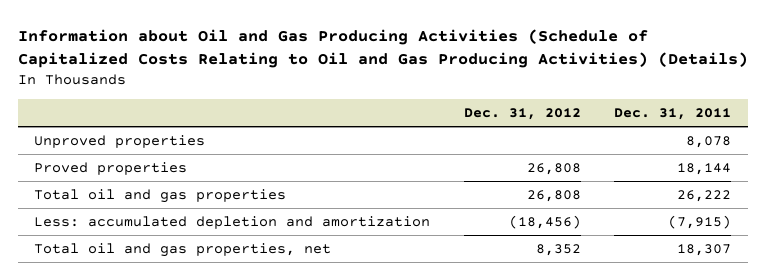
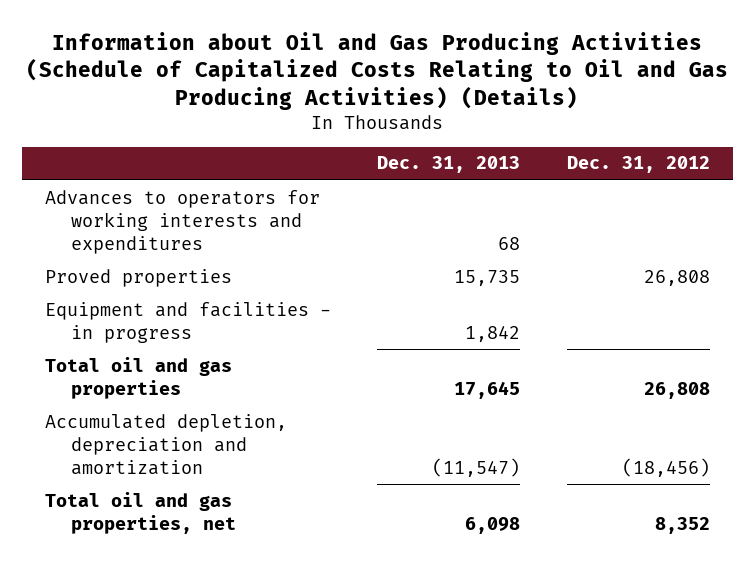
[614,107,732,120] Dec. 31, 2011 -> none
none -> [377,156,521,174] Dec. 31, 2013
[34,135,206,149] Unproved properties -> none
none -> [45,189,321,254] Advances to operators for working interests and expenditures
none -> [45,301,332,343] Equipment and facilities - in progress
[34,216,431,230] Less: accumulated depletion and amortization -> [45,413,288,475] Accumulated depletion, depreciation and amortization

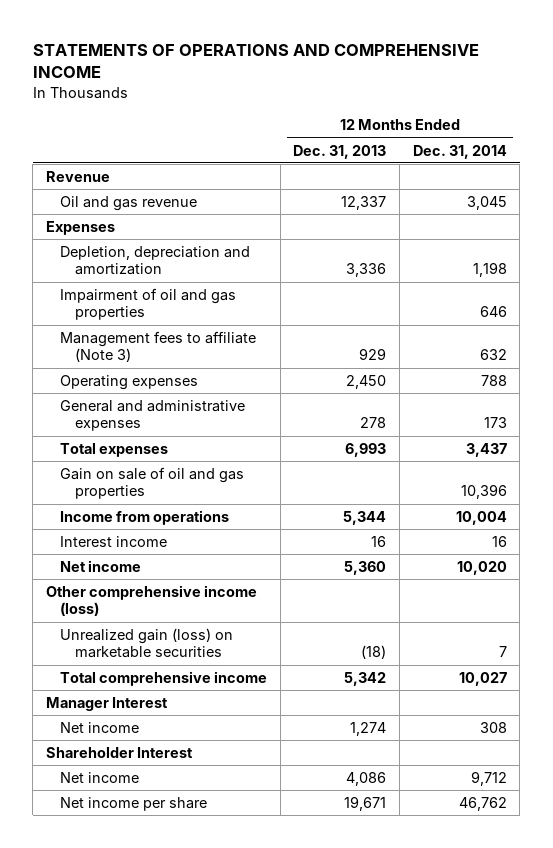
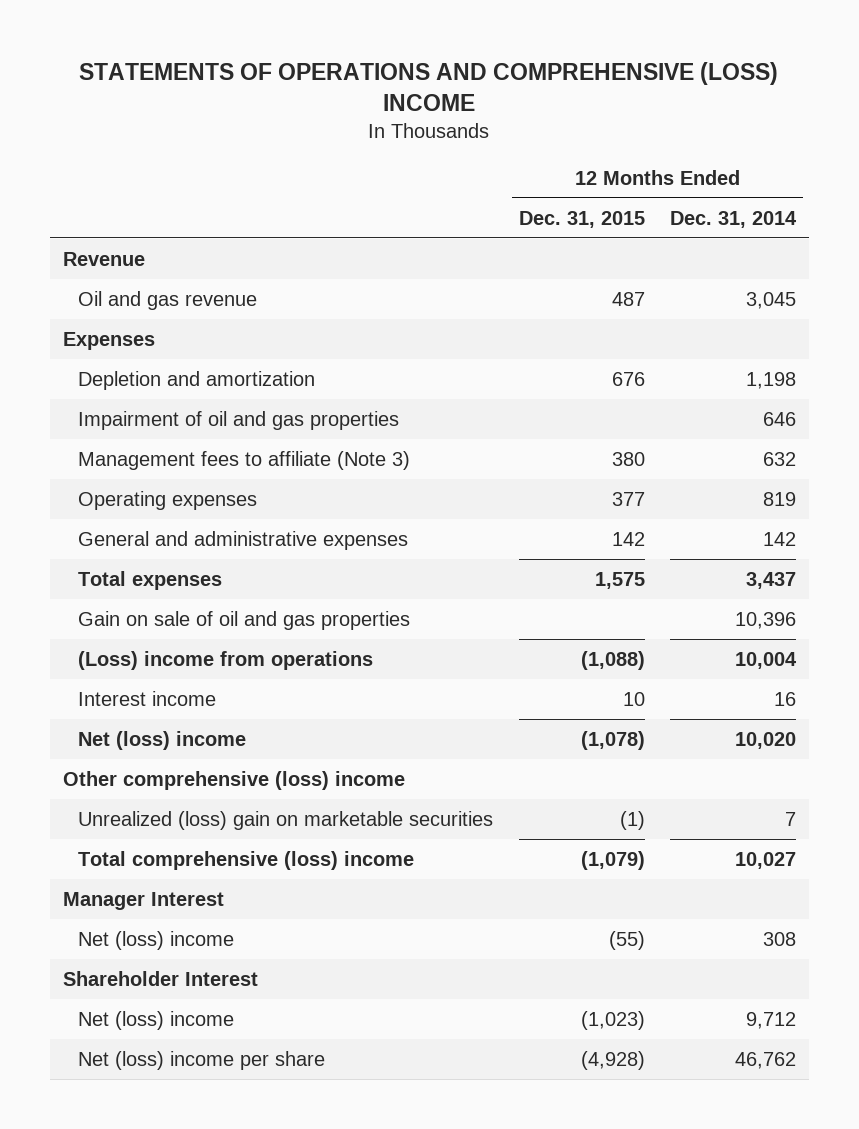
[32,43,479,79] STATEMENTS OF OPERATIONS AND COMPREHENSIVE INCOME -> [79,62,779,112] STATEMENTS OF OPERATIONS AND COMPREHENSIVE (LOSS) INCOME
[293,144,387,159] Dec. 31, 2013 -> none
none -> [518,210,645,228] Dec. 31, 2015
[60,245,251,276] Depletion, depreciation and amortization -> [77,370,315,390] Depletion and amortization
[480,374,507,386] 788 -> [763,491,797,506] 819
[483,417,507,429] 173 -> [763,531,797,546] 142
[60,509,230,525] Income from operations -> [77,650,373,670] (Loss) income from operations
[60,559,142,572] Net income -> [77,730,246,750] Net (loss) income
[46,584,258,617] Other comprehensive income (loss) -> [62,770,405,790] Other comprehensive (loss) income
[60,627,234,659] Unrealized gain (loss) on marketable securities -> [77,810,493,830] Unrealized (loss) gain on marketable securities
[60,670,268,686] Total comprehensive income -> [77,850,414,870] Total comprehensive (loss) income
[60,721,140,733] Net income -> [77,930,234,950] Net (loss) income
[60,771,140,783] Net income -> [77,1010,234,1030] Net (loss) income
[60,796,208,811] Net income per share -> [77,1050,325,1070] Net (loss) income per share

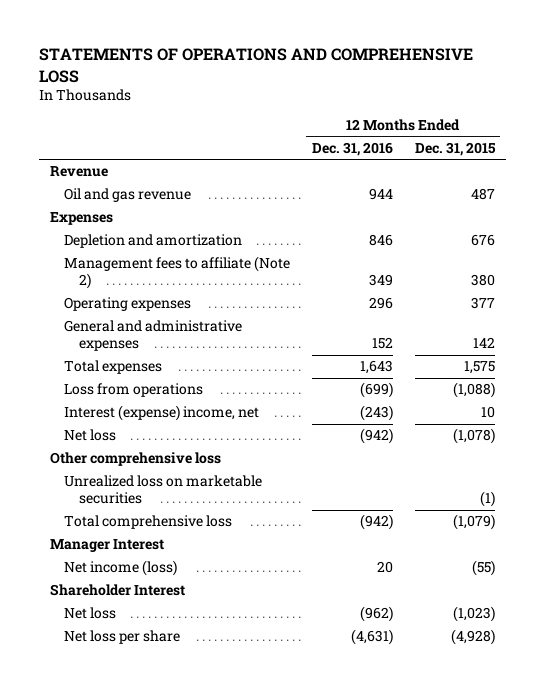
[79,62,779,112] STATEMENTS OF OPERATIONS AND COMPREHENSIVE (LOSS) INCOME -> [38,48,473,83] STATEMENTS OF OPERATIONS AND COMPREHENSIVE LOSS
[670,210,798,228] Dec. 31, 2014 -> none
none -> [311,141,393,156] Dec. 31, 2016
[77,410,399,430] Impairment of oil and gas properties -> none
[77,450,410,470] Management fees to affiliate (Note 3) -> [64,256,291,290] Management fees to affiliate (Note 2)
[77,610,410,630] Gain on sale of oil and gas properties -> none
[77,650,373,670] (Loss) income from operations -> [64,383,204,398] Loss from operations
[77,690,216,706] Interest income -> [64,405,260,422] Interest (expense) income, net
[77,730,246,750] Net (loss) income -> [64,429,117,442] Net loss
[62,770,405,790] Other comprehensive (loss) income -> [49,452,221,467] Other comprehensive loss
[77,810,493,830] Unrealized (loss) gain on marketable securities -> [64,475,263,505] Unrealized loss on marketable securities
[77,850,414,870] Total comprehensive (loss) income -> [64,515,233,530] Total comprehensive loss
[77,930,234,950] Net (loss) income -> [64,560,178,577] Net income (loss)
[77,1010,234,1030] Net (loss) income -> [64,607,117,620] Net loss
[77,1050,325,1070] Net (loss) income per share -> [64,630,181,645] Net loss per share

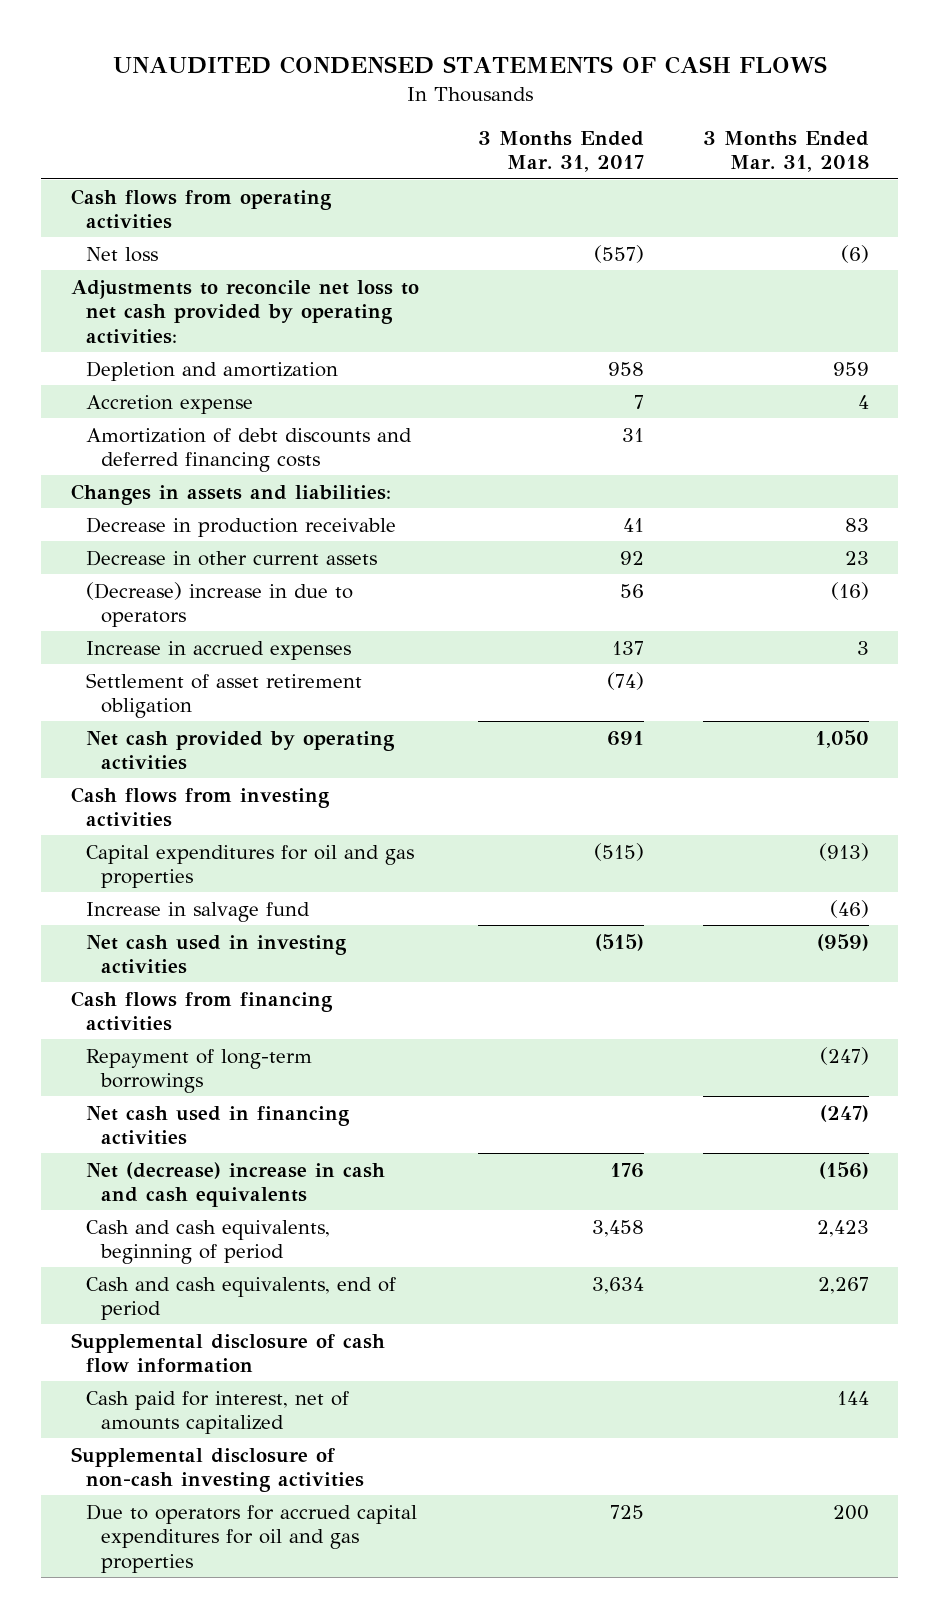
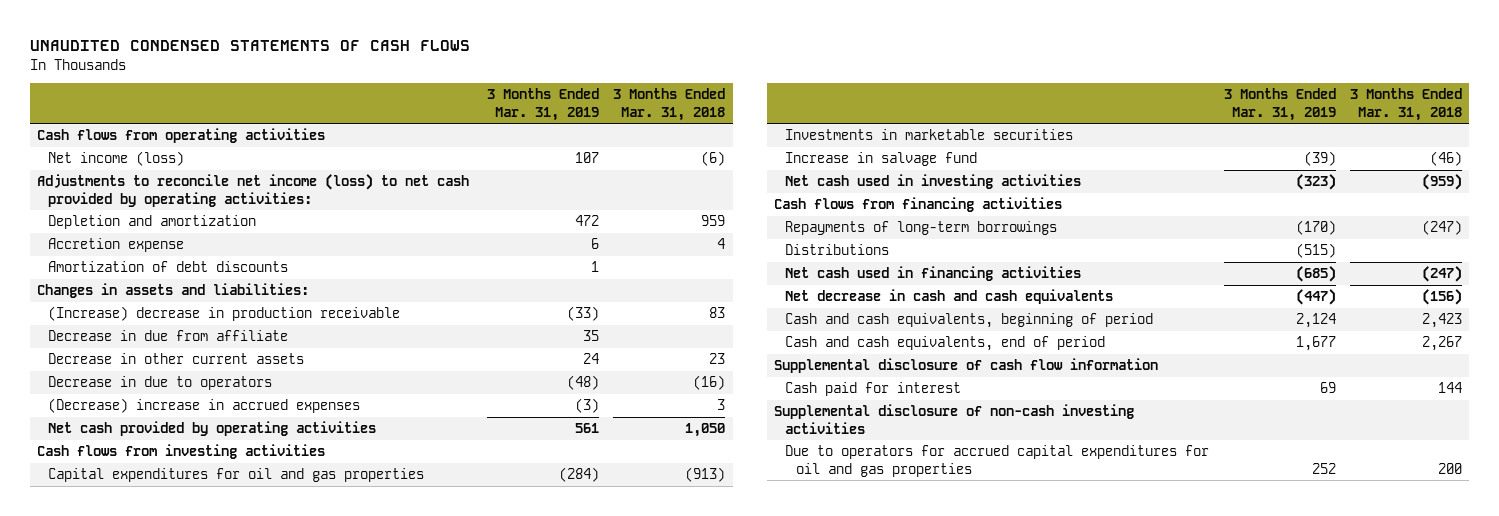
[477,130,644,173] 3 Months Ended Mar. 31, 2017 -> none
none -> [486,88,599,121] 3 Months Ended Mar. 31, 2019
[86,246,159,262] Net loss -> [48,151,185,167] Net income (loss)
[70,279,419,344] Adjustments to reconcile net loss to net cash provided by operating activities: -> [37,174,470,207] Adjustments to reconcile net income (loss) to net cash provided by operating activities:
[86,427,413,473] Amortization of debt discounts and deferred financing costs -> [48,261,289,273] Amortization of debt discounts
[86,516,397,537] Decrease in production receivable -> [48,306,401,322] (Increase) decrease in production receivable
none -> [48,330,289,342] Decrease in due from affiliate
[86,672,363,719] Settlement of asset retirement obligation -> none
[86,581,354,628] (Decrease) increase in due to operators -> [48,376,273,391] Decrease in due to operators
[86,640,352,660] Increase in accrued expenses -> [48,398,361,414] (Decrease) increase in accrued expenses
none -> [785,129,1074,141] Investments in marketable securities
[86,1048,313,1094] Repayment of long-term borrowings -> [785,221,1058,236] Repayments of long-term borrowings
none -> [785,244,890,256] Distributions
[86,1161,386,1208] Net (decrease) increase in cash and cash equivalents -> [785,289,1114,305] Net decrease in cash and cash equivalents
[86,1390,350,1435] Cash paid for interest, net of amounts capitalized -> [785,382,962,397] Cash paid for interest

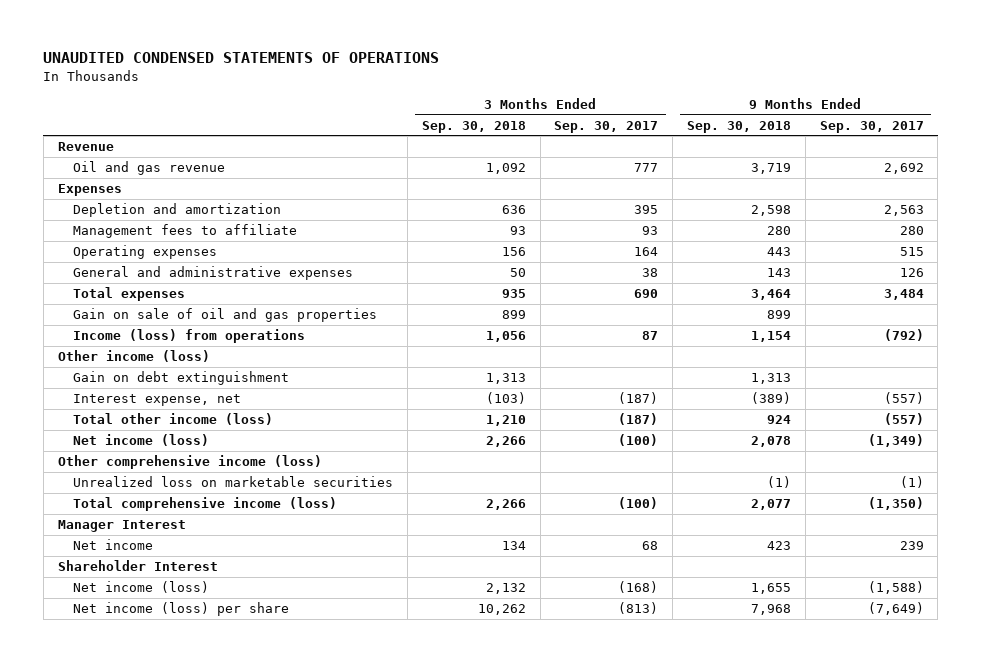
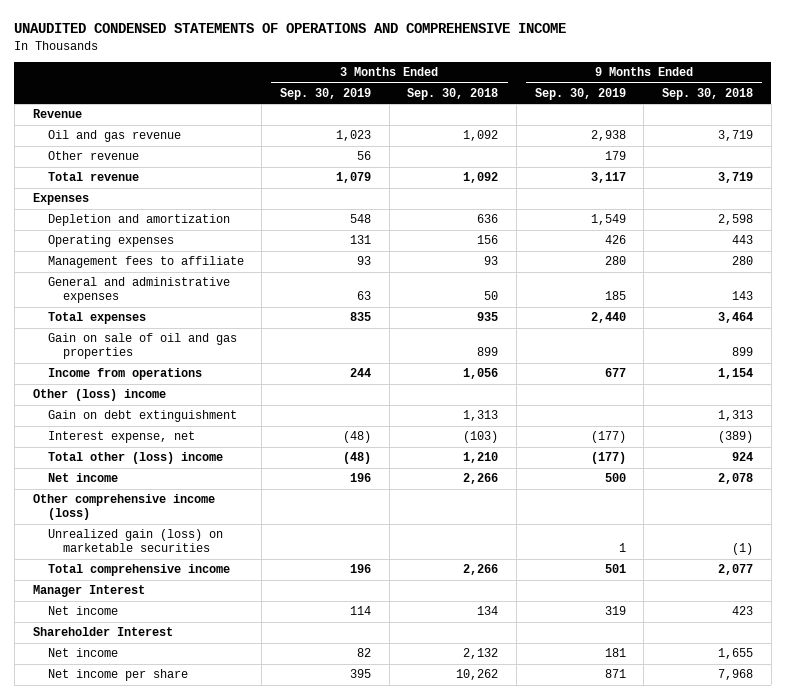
[43,52,440,64] UNAUDITED CONDENSED STATEMENTS OF OPERATIONS -> [14,23,567,34] UNAUDITED CONDENSED STATEMENTS OF OPERATIONS AND COMPREHENSIVE INCOME
[554,120,659,133] Sep. 30, 2017 -> none
[819,120,924,133] Sep. 30, 2017 -> none
none -> [280,88,372,101] Sep. 30, 2019
none -> [534,88,626,101] Sep. 30, 2019
none -> [47,151,139,161] Other revenue
none -> [47,172,139,182] Total revenue
[73,224,298,239] Management fees to affiliate -> [47,256,244,269] Management fees to affiliate
[73,329,306,344] Income (loss) from operations -> [47,368,202,381] Income from operations
[57,350,210,363] Other income (loss) -> [32,389,166,402] Other (loss) income
[73,413,274,426] Total other income (loss) -> [47,452,223,465] Total other (loss) income
[73,434,210,447] Net income (loss) -> [47,473,118,483] Net income
[73,476,394,488] Unrealized loss on marketable securities -> [47,529,223,553] Unrealized gain (loss) on marketable securities
[73,497,338,512] Total comprehensive income (loss) -> [47,564,230,577] Total comprehensive income
[73,581,210,594] Net income (loss) -> [47,648,118,658] Net income
[73,602,290,617] Net income (loss) per share -> [47,669,188,682] Net income per share

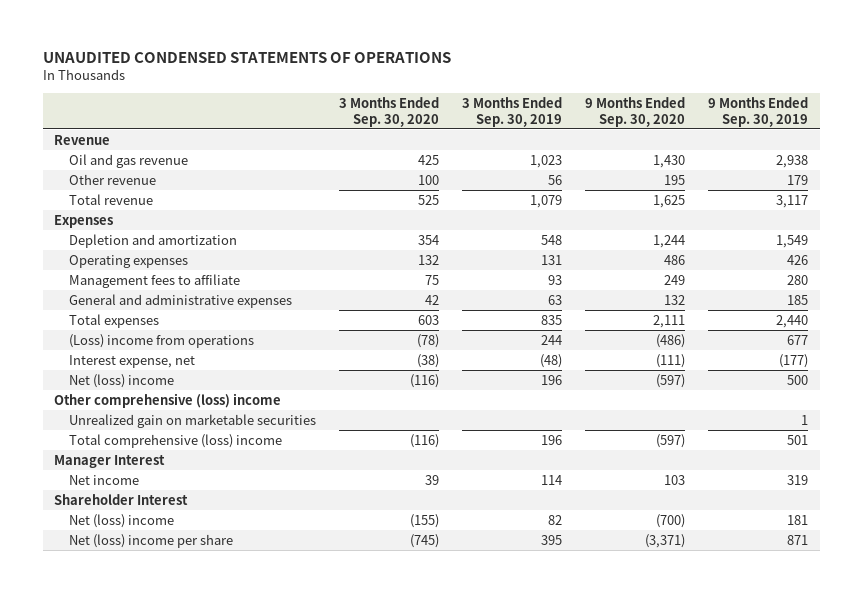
[14,23,567,34] UNAUDITED CONDENSED STATEMENTS OF OPERATIONS AND COMPREHENSIVE INCOME -> [42,51,451,63] UNAUDITED CONDENSED STATEMENTS OF OPERATIONS
[407,88,499,101] Sep. 30, 2018 -> none
[662,88,754,101] Sep. 30, 2018 -> none
none -> [339,96,440,127] 3 Months Ended Sep. 30, 2020
none -> [585,96,686,127] 9 Months Ended Sep. 30, 2020
[47,333,237,360] Gain on sale of oil and gas properties -> none
[32,389,166,402] Other (loss) income -> none
[47,410,237,423] Gain on debt extinguishment -> none
[47,368,202,381] Income from operations -> [69,333,255,348] (Loss) income from operations
[47,452,223,465] Total other (loss) income -> none
[47,473,118,483] Net income -> [69,373,175,388] Net (loss) income
[32,494,215,521] Other comprehensive income (loss) -> [54,392,282,408] Other comprehensive (loss) income
[47,529,223,553] Unrealized gain (loss) on marketable securities -> [69,413,317,428] Unrealized gain on marketable securities
[47,564,230,577] Total comprehensive income -> [69,433,283,448] Total comprehensive (loss) income
[47,648,118,658] Net income -> [69,513,175,528] Net (loss) income
[47,669,188,682] Net income per share -> [69,533,234,548] Net (loss) income per share

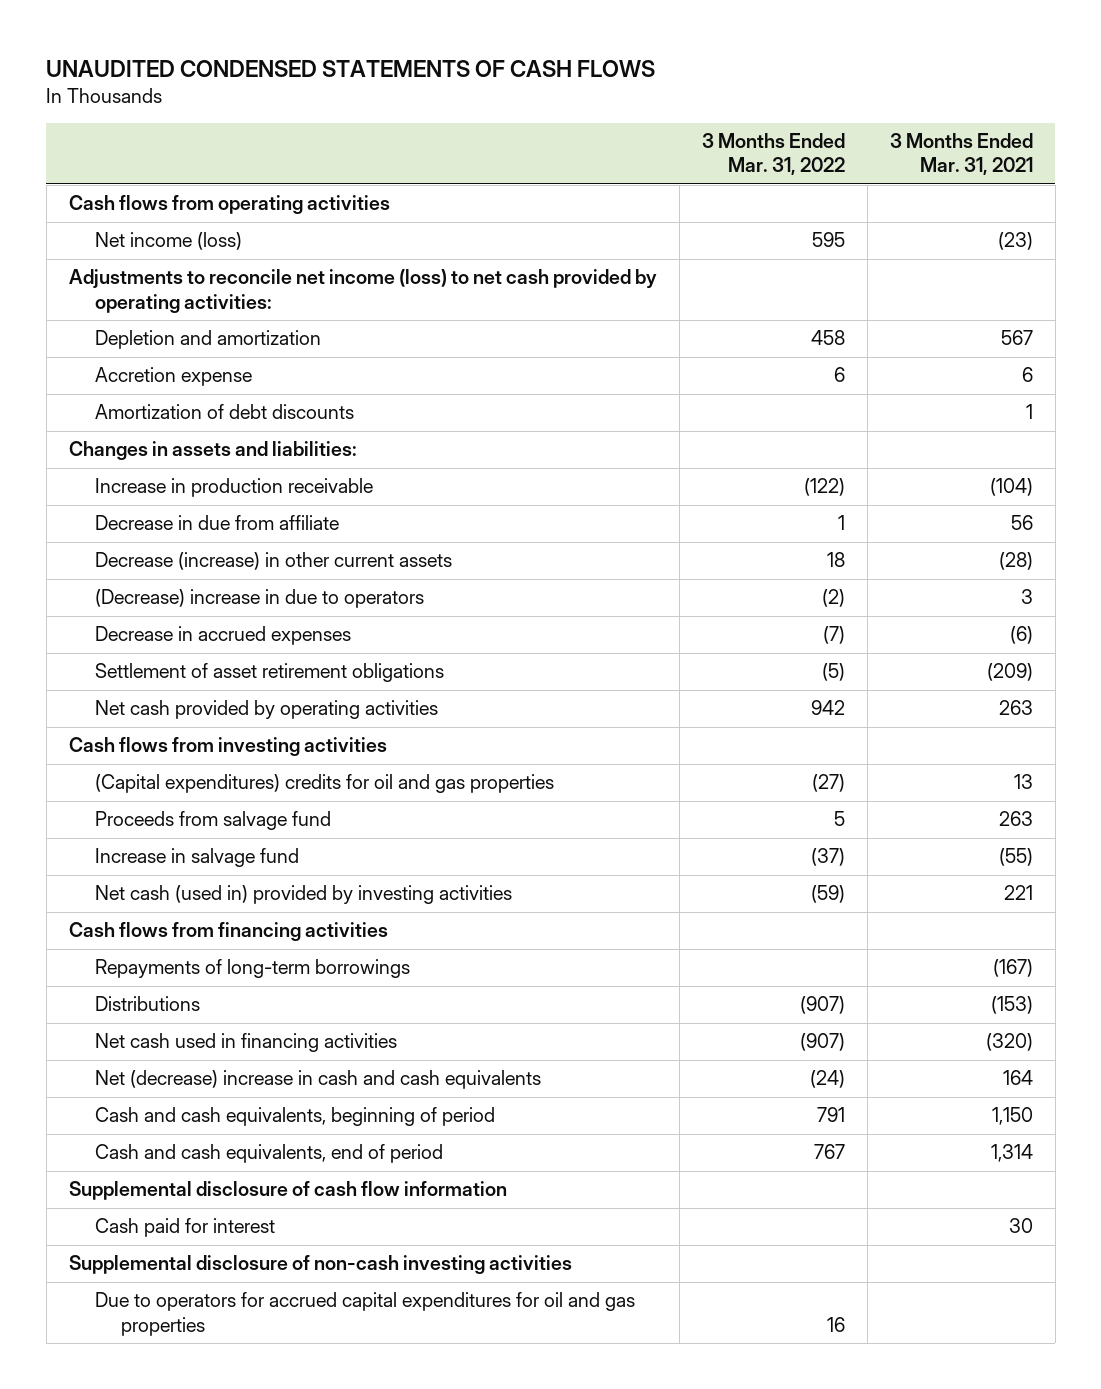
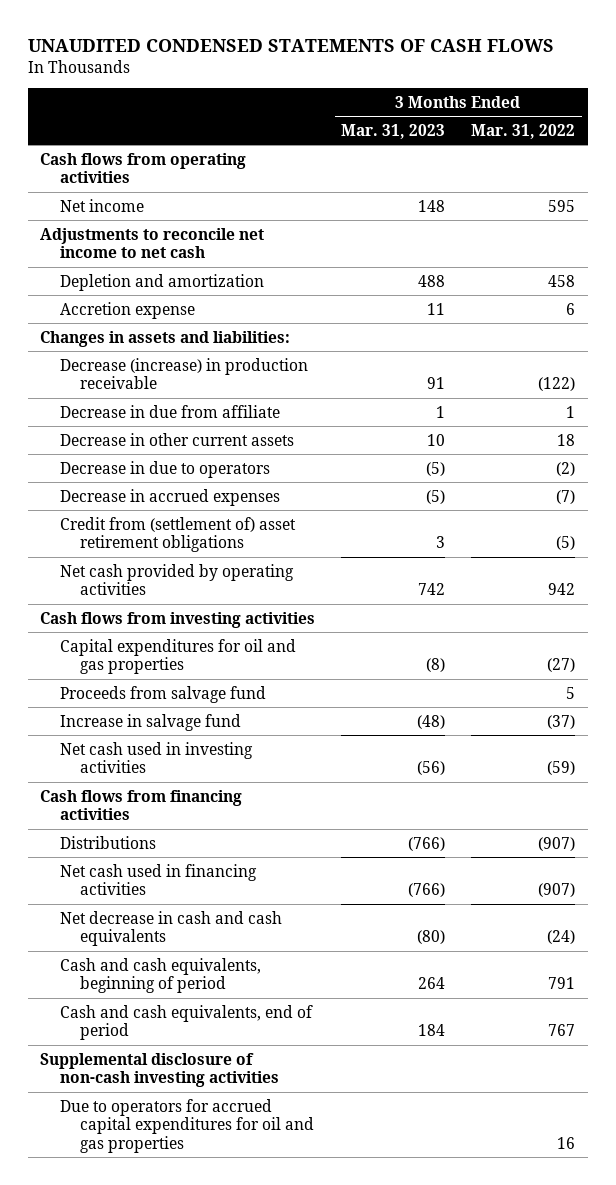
[889,133,1033,176] 3 Months Ended Mar. 31, 2021 -> none
none -> [341,123,446,139] Mar. 31, 2023
[94,232,242,251] Net income (loss) -> [60,198,145,212] Net income
[68,269,657,313] Adjustments to reconcile net income (loss) to net cash provided by operating activities: -> [40,227,265,259] Adjustments to reconcile net income to net cash
[94,404,354,420] Amortization of debt discounts -> none
[94,478,373,498] Increase in production receivable -> [60,357,309,390] Decrease (increase) in production receivable
[94,552,452,571] Decrease (increase) in other current assets -> [60,432,295,446] Decrease in other current assets
[94,589,424,609] (Decrease) increase in due to operators -> [60,460,271,478] Decrease in due to operators
[94,663,444,683] Settlement of asset retirement obligations -> [60,516,297,553] Credit from (settlement of) asset retirement obligations
[94,774,554,794] (Capital expenditures) credits for oil and gas properties -> [60,638,297,675] Capital expenditures for oil and gas properties
[94,885,512,905] Net cash (used in) provided by investing activities -> [60,741,254,774] Net cash used in investing activities
[94,959,410,979] Repayments of long-term borrowings -> none
[94,1070,541,1090] Net (decrease) increase in cash and cash equivalents -> [60,910,283,947] Net decrease in cash and cash equivalents
[68,1181,507,1201] Supplemental disclosure of cash flow information -> none
[94,1218,275,1238] Cash paid for interest -> none

